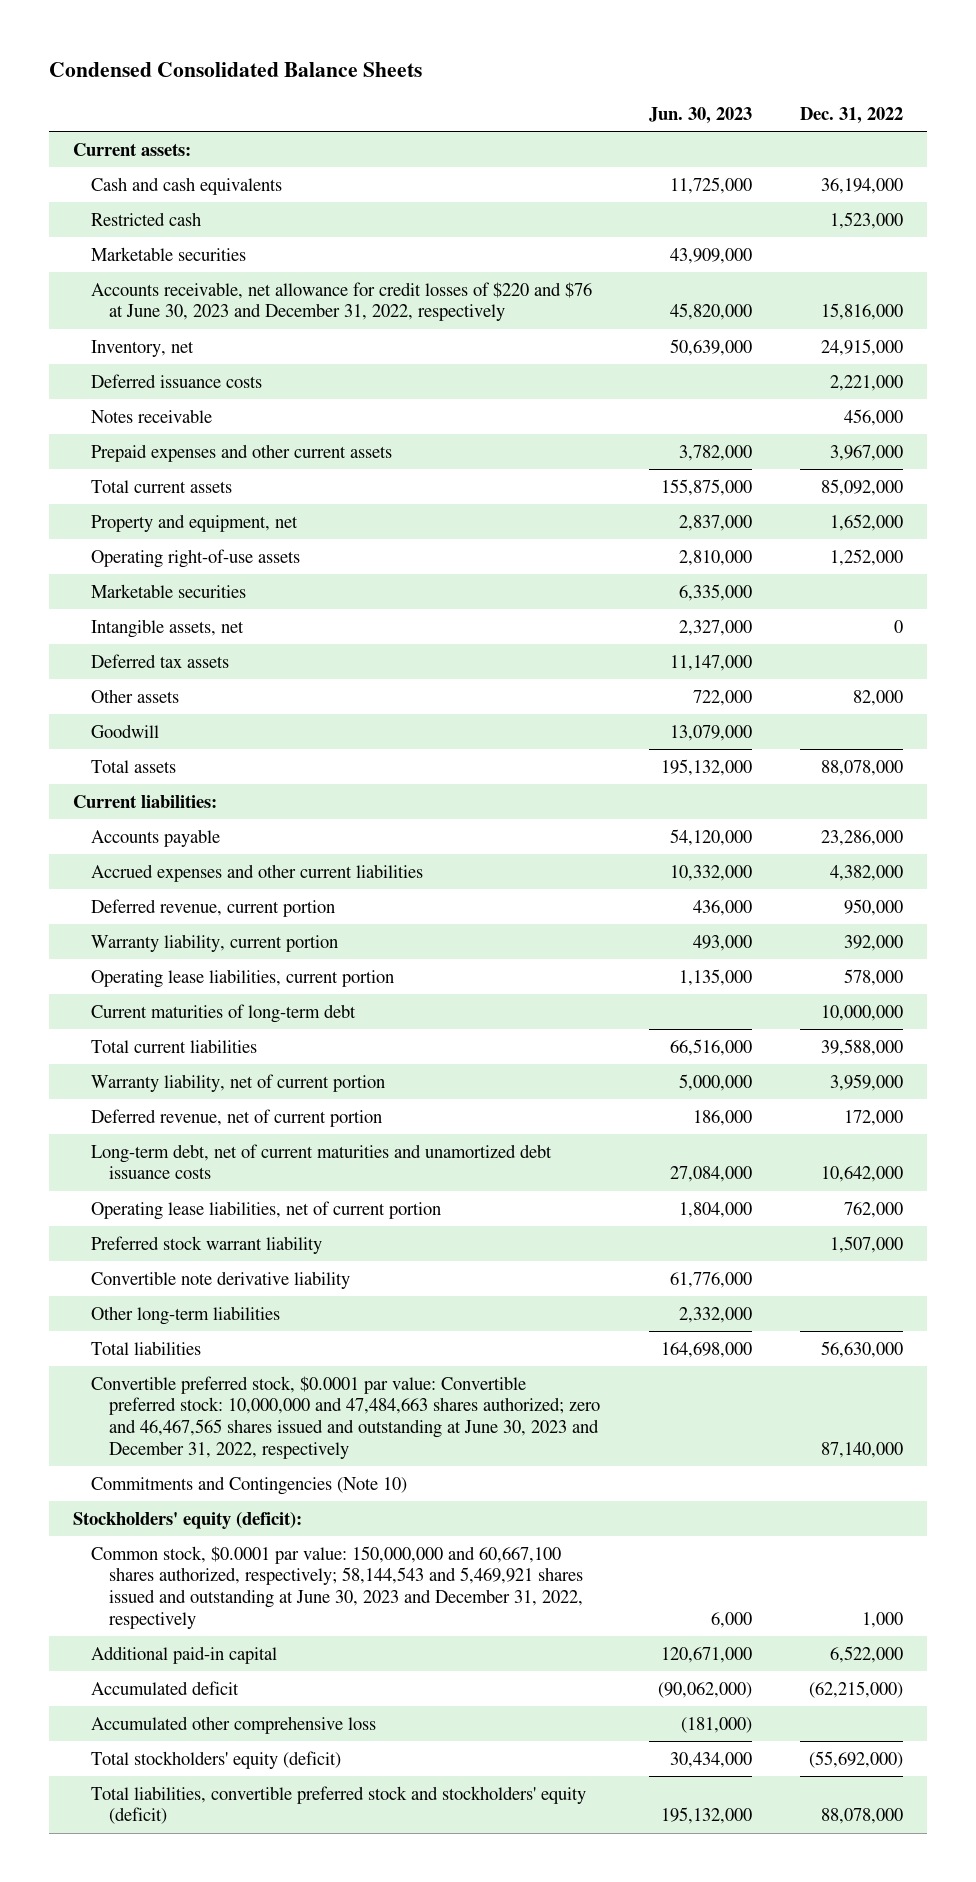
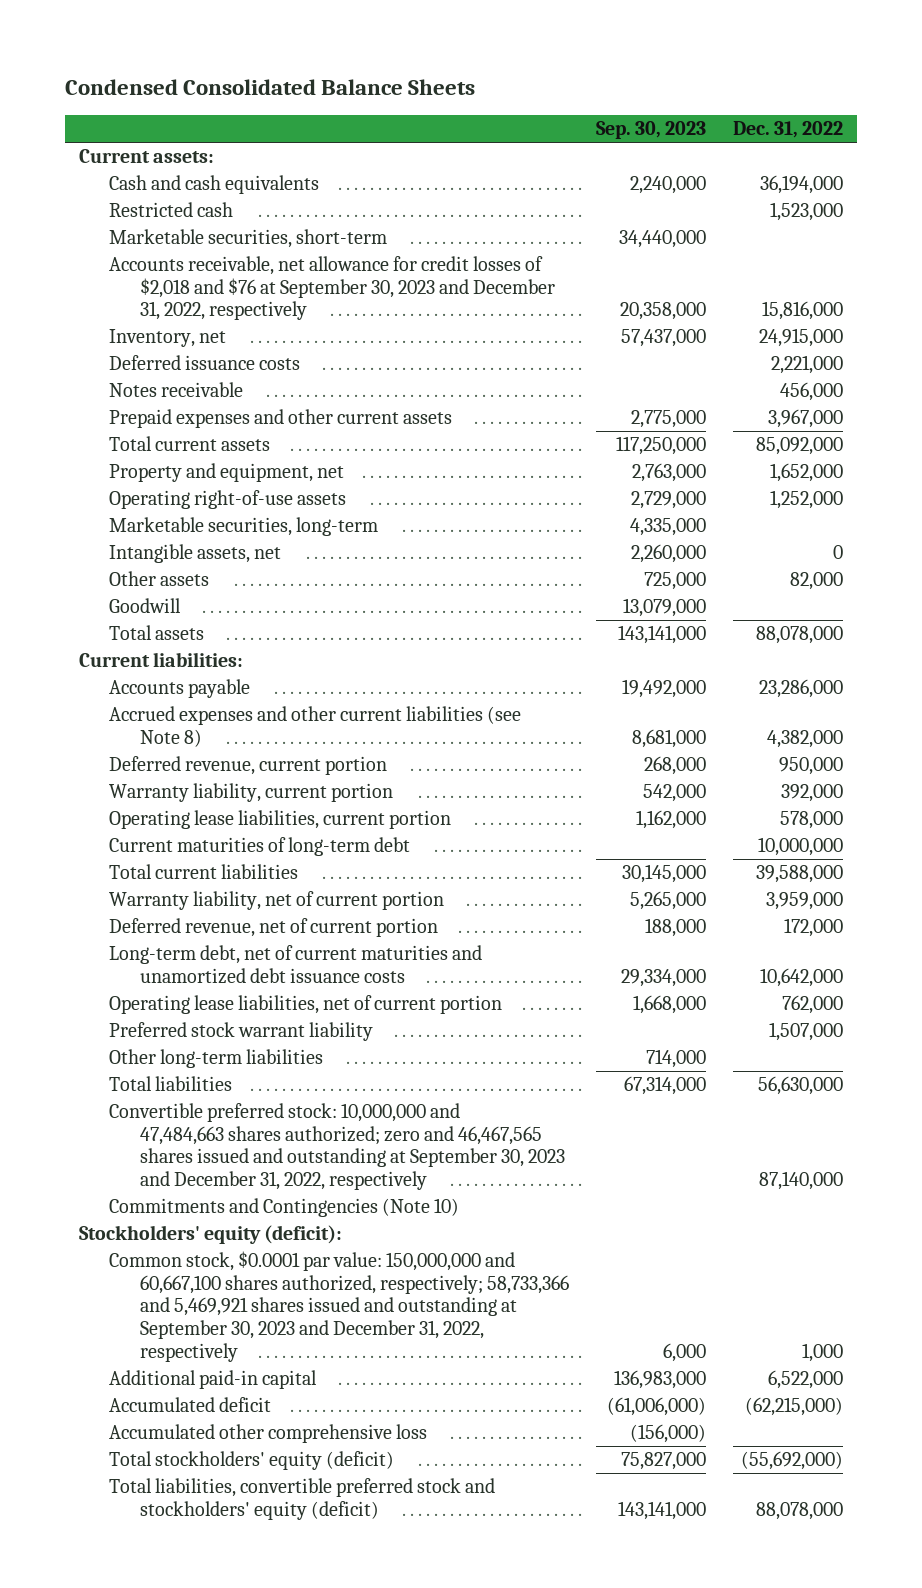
[648,106,752,124] Jun. 30, 2023 -> none
none -> [595,121,706,140] Sep. 30, 2023
[90,246,246,261] Marketable securities -> [109,229,388,249] Marketable securities, short-term
[90,281,592,322] Accounts receivable, net allowance for credit losses of $220 and $76 at June 30, 2023 and December 31, 2022, respectively -> [109,256,555,321] Accounts receivable, net allowance for credit losses of $2,018 and $76 at September 30, 2023 and December 31, 2022, respectively
[90,583,246,598] Marketable securities -> [109,517,379,537] Marketable securities, long-term
[90,653,229,668] Deferred tax assets -> none
[90,863,423,882] Accrued expenses and other current liabilities -> [109,706,522,747] Accrued expenses and other current liabilities (see Note 8)
[90,1270,350,1289] Convertible note derivative liability -> none
[90,1375,601,1459] Convertible preferred stock, $0.0001 par value: Convertible preferred stock: 10,000,000 and 47,484,663 shares authorized; zero and 46,467,565 shares issued and outstanding at June 30, 2023 and December 31, 2022, respectively -> [109,1103,565,1191] Convertible preferred stock: 10,000,000 and 47,484,663 shares authorized; zero and 46,467,565 shares issued and outstanding at September 30, 2023 and December 31, 2022, respectively
[90,1545,584,1629] Common stock, $0.0001 par value: 150,000,000 and 60,667,100 shares authorized, respectively; 58,144,543 and 5,469,921 shares issued and outstanding at June 30, 2023 and December 31, 2022, respectively -> [109,1251,569,1362] Common stock, $0.0001 par value: 150,000,000 and 60,667,100 shares authorized, respectively; 58,733,366 and 5,469,921 shares issued and outstanding at September 30, 2023 and December 31, 2022, respectively

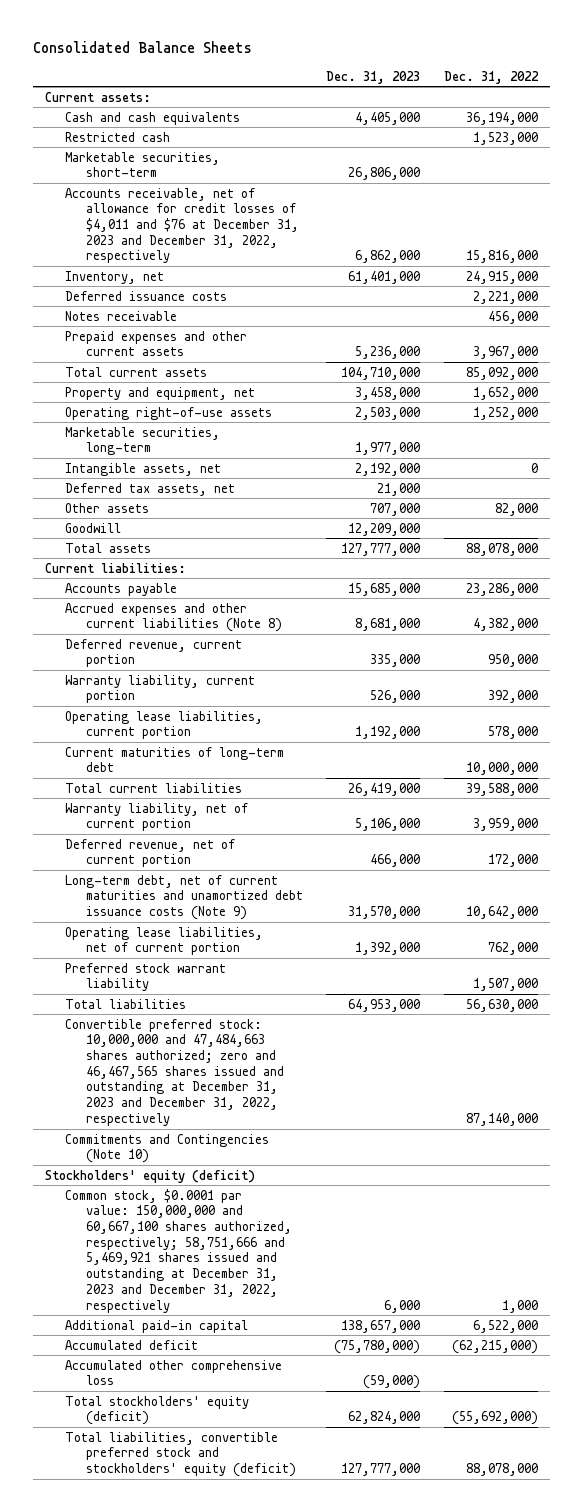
[65,79,476,96] Condensed Consolidated Balance Sheets -> [32,40,252,53] Consolidated Balance Sheets
[595,121,706,140] Sep. 30, 2023 -> none
none -> [326,70,421,84] Dec. 31, 2023
[109,256,555,321] Accounts receivable, net allowance for credit losses of $2,018 and $76 at September 30, 2023 and December 31, 2022, respectively -> [65,187,299,264] Accounts receivable, net of allowance for credit losses of $4,011 and $76 at December 31, 2023 and December 31, 2022, respectively
none -> [65,482,236,496] Deferred tax assets, net
[109,706,522,747] Accrued expenses and other current liabilities (see Note 8) -> [65,602,282,633] Accrued expenses and other current liabilities (Note 8)
[109,945,483,984] Long-term debt, net of current maturities and unamortized debt issuance costs -> [65,874,303,921] Long-term debt, net of current maturities and unamortized debt issuance costs (Note 9)
[109,1049,324,1069] Other long-term liabilities -> none
[109,1103,565,1191] Convertible preferred stock: 10,000,000 and 47,484,663 shares authorized; zero and 46,467,565 shares issued and outstanding at September 30, 2023 and December 31, 2022, respectively -> [65,1018,284,1126] Convertible preferred stock: 10,000,000 and 47,484,663 shares authorized; zero and 46,467,565 shares issued and outstanding at December 31, 2023 and December 31, 2022, respectively
[78,1225,342,1245] Stockholders' equity (deficit): -> [44,1169,255,1183] Stockholders' equity (deficit)
[109,1251,569,1362] Common stock, $0.0001 par value: 150,000,000 and 60,667,100 shares authorized, respectively; 58,733,366 and 5,469,921 shares issued and outstanding at September 30, 2023 and December 31, 2022, respectively -> [65,1188,292,1313] Common stock, $0.0001 par value: 150,000,000 and 60,667,100 shares authorized, respectively; 58,751,666 and 5,469,921 shares issued and outstanding at December 31, 2023 and December 31, 2022, respectively

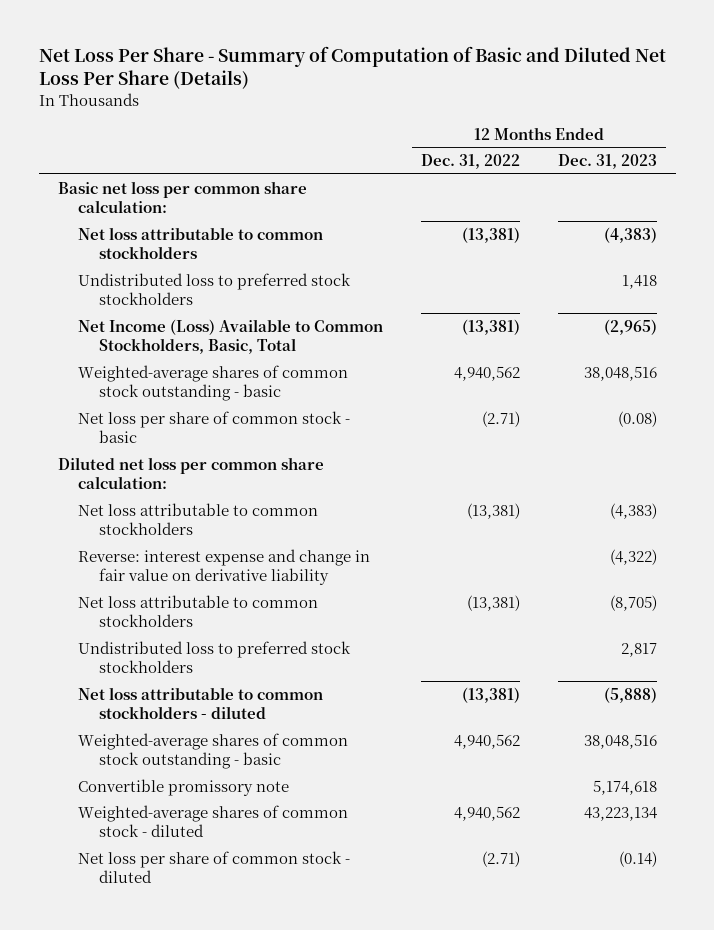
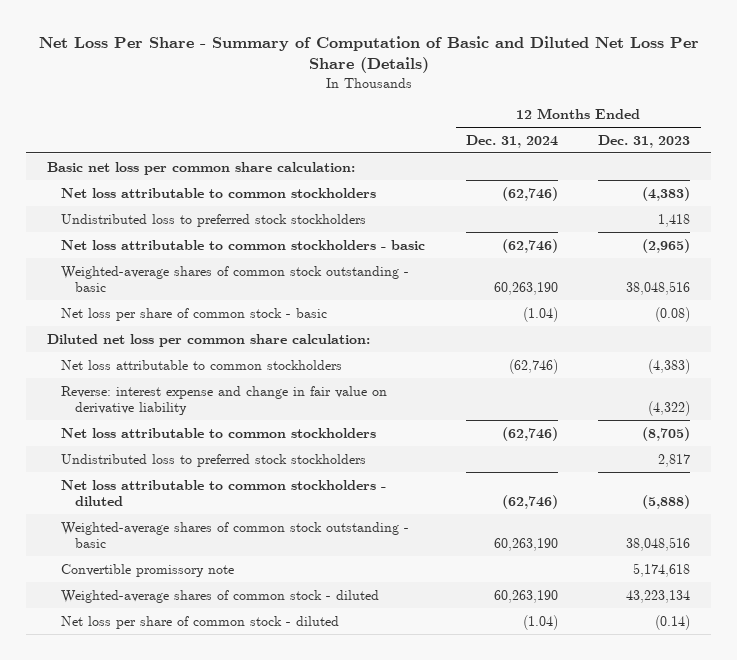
[421,153,521,169] Dec. 31, 2022 -> none
none -> [465,134,558,148] Dec. 31, 2024
[78,318,384,355] Net Income (Loss) Available to Common Stockholders, Basic, Total -> [61,239,426,250] Net loss attributable to common stockholders - basic

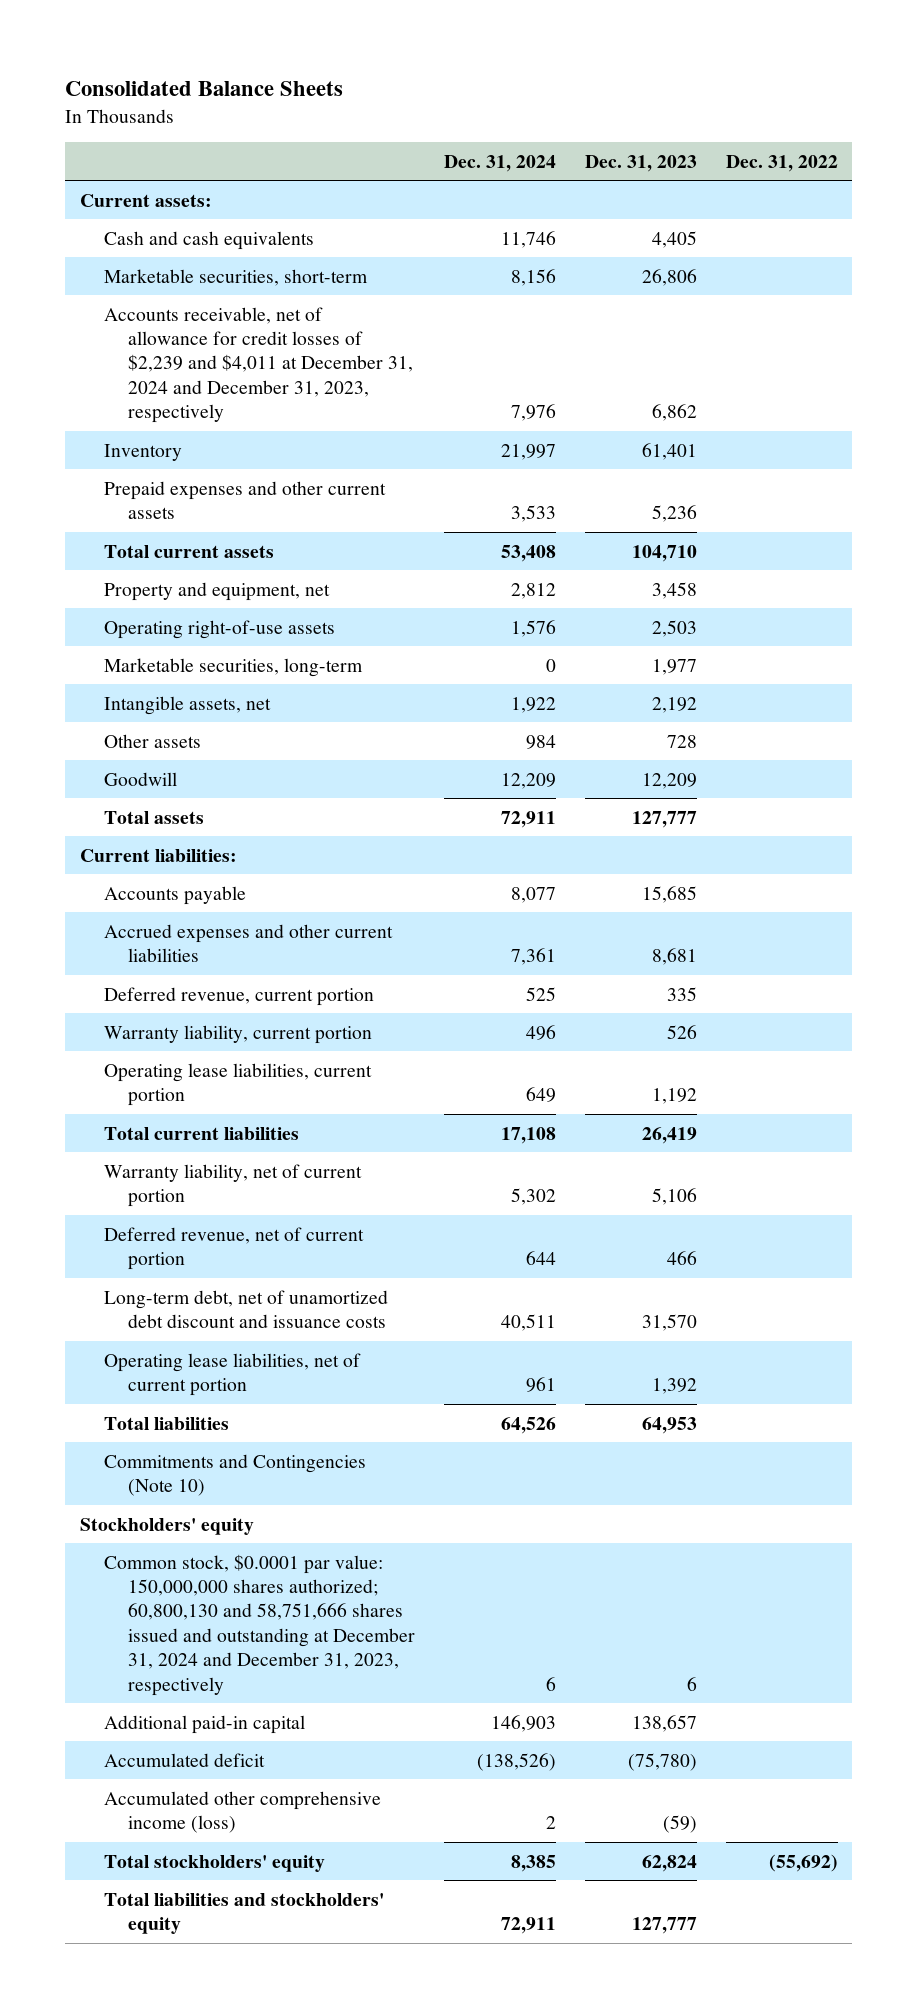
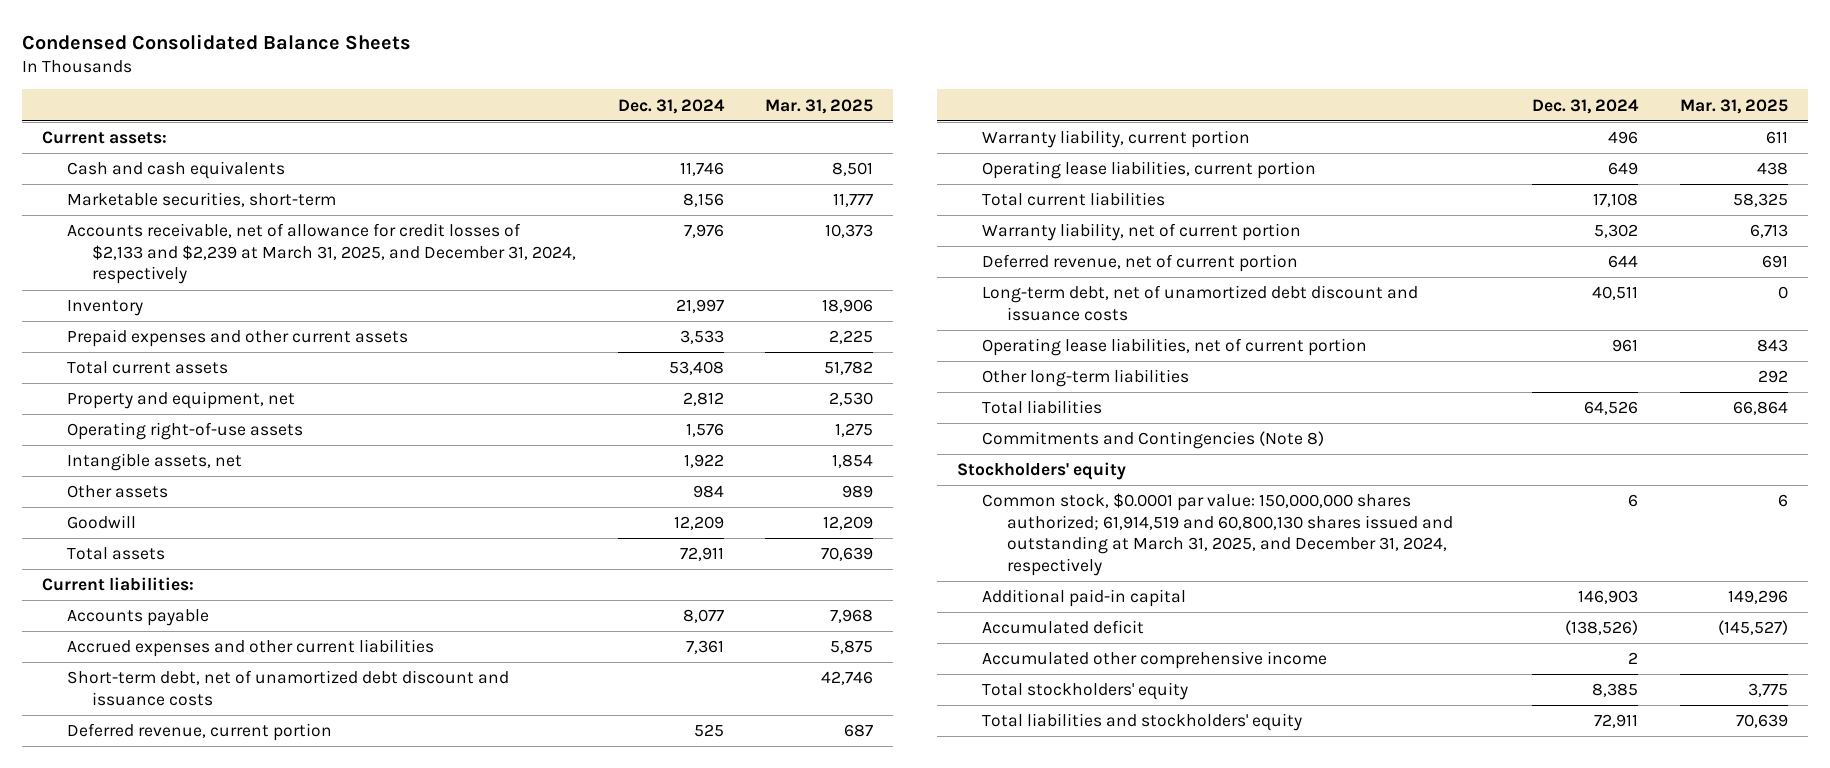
[65,80,344,96] Consolidated Balance Sheets -> [21,33,411,50] Condensed Consolidated Balance Sheets
[584,154,697,172] Dec. 31, 2023 -> none
[725,154,838,172] Dec. 31, 2022 -> none
none -> [764,98,873,114] Mar. 31, 2025
[103,306,413,424] Accounts receivable, net of allowance for credit losses of $2,239 and $4,011 at December 31, 2024 and December 31, 2023, respectively -> [67,223,577,285] Accounts receivable, net of allowance for credit losses of $2,133 and $2,239 at March 31, 2025, and December 31, 2024, respectively
[103,657,363,677] Marketable securities, long-term -> none
none -> [67,670,510,706] Short-term debt, net of unamortized debt discount and issuance costs
none -> [982,369,1190,388] Other long-term liabilities
[103,1453,366,1497] Commitments and Contingencies (Note 10) -> [982,431,1325,450] Commitments and Contingencies (Note 8)
[103,1553,415,1696] Common stock, $0.0001 par value: 150,000,000 shares authorized; 60,800,130 and 58,751,666 shares issued and outstanding at December 31, 2024 and December 31, 2023, respectively -> [982,493,1454,576] Common stock, $0.0001 par value: 150,000,000 shares authorized; 61,914,519 and 60,800,130 shares issued and outstanding at March 31, 2025, and December 31, 2024, respectively
[103,1790,381,1834] Accumulated other comprehensive income (loss) -> [982,651,1328,670] Accumulated other comprehensive income

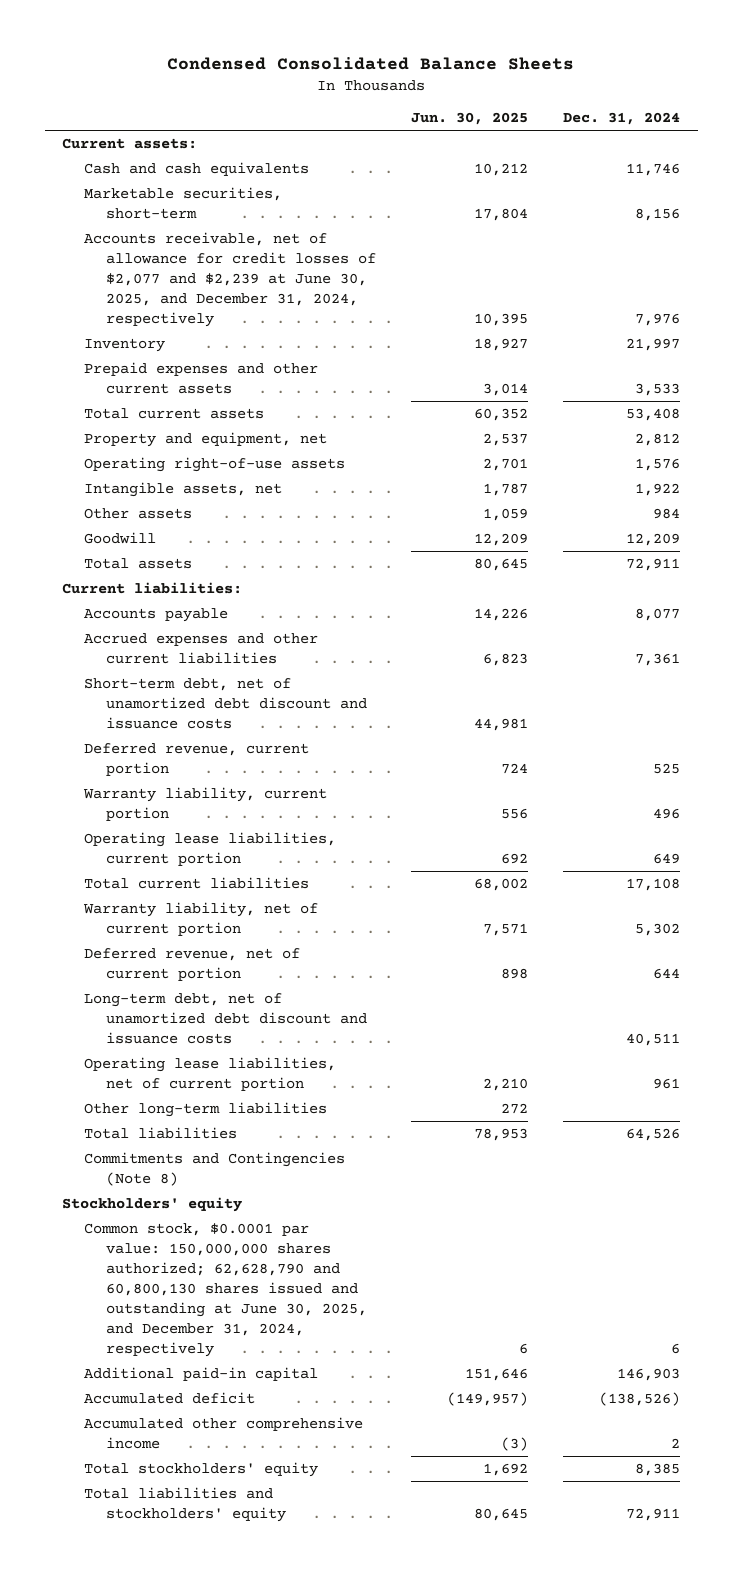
[764,98,873,114] Mar. 31, 2025 -> none
none -> [411,112,529,126] Jun. 30, 2025
[67,223,577,285] Accounts receivable, net of allowance for credit losses of $2,133 and $2,239 at March 31, 2025, and December 31, 2024, respectively -> [83,232,376,328] Accounts receivable, net of allowance for credit losses of $2,077 and $2,239 at June 30, 2025, and December 31, 2024, respectively
[982,493,1454,576] Common stock, $0.0001 par value: 150,000,000 shares authorized; 61,914,519 and 60,800,130 shares issued and outstanding at March 31, 2025, and December 31, 2024, respectively -> [83,1223,367,1358] Common stock, $0.0001 par value: 150,000,000 shares authorized; 62,628,790 and 60,800,130 shares issued and outstanding at June 30, 2025, and December 31, 2024, respectively

